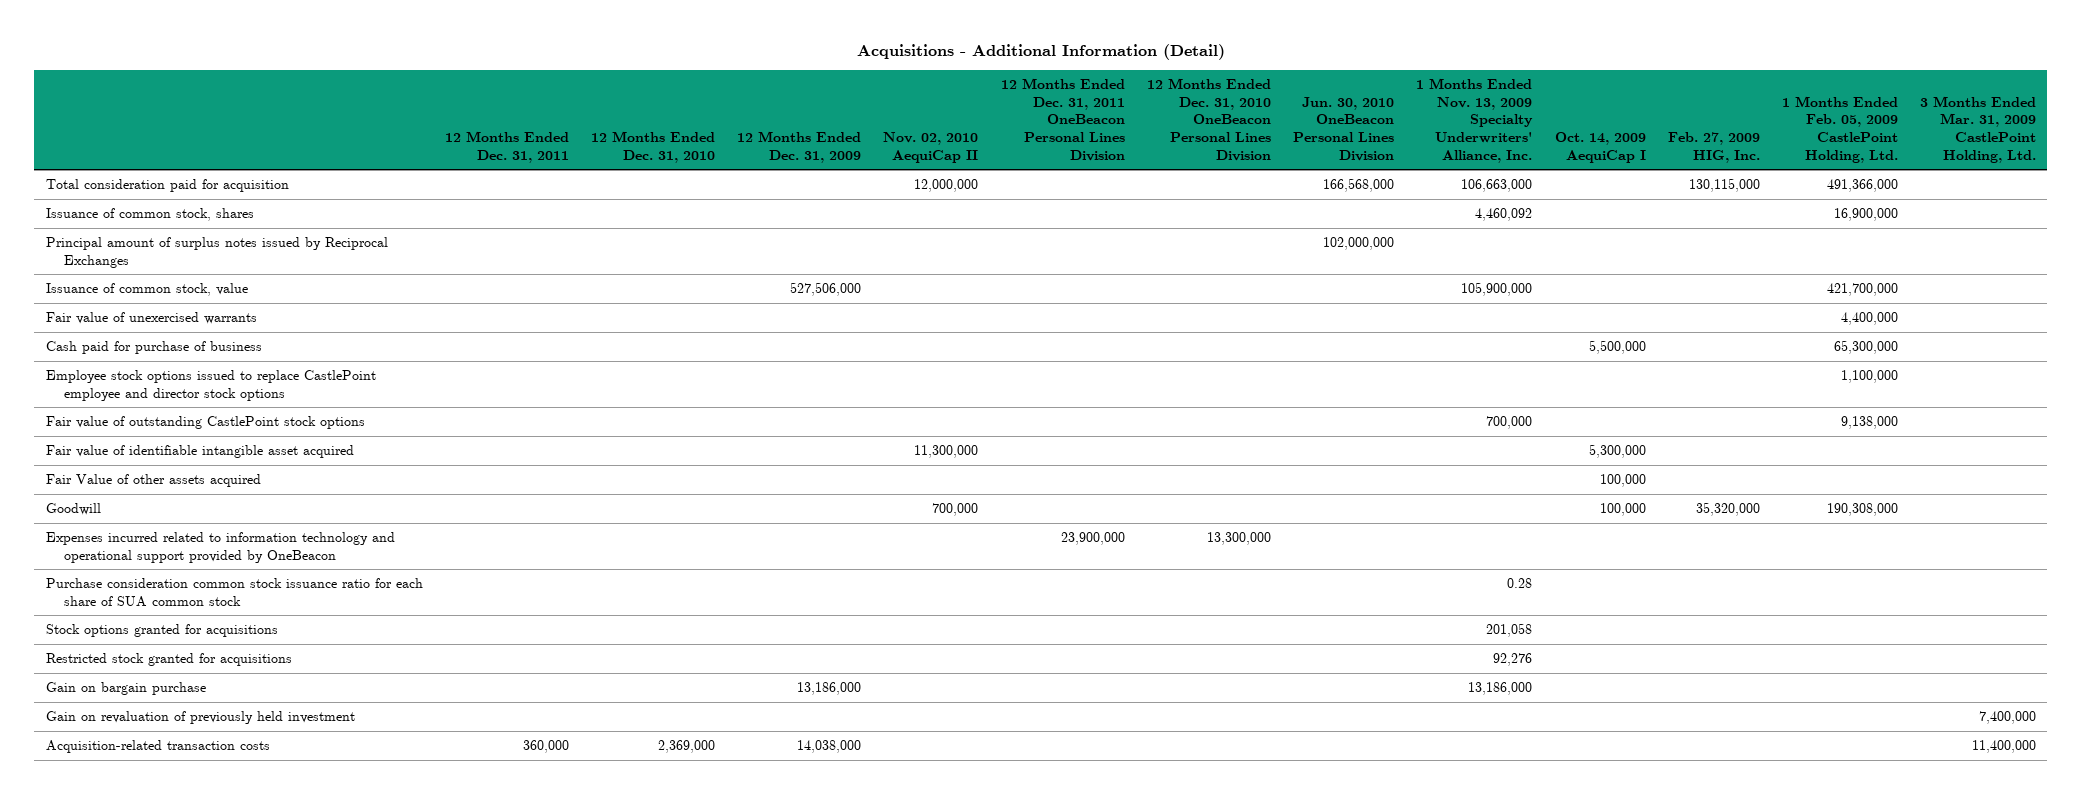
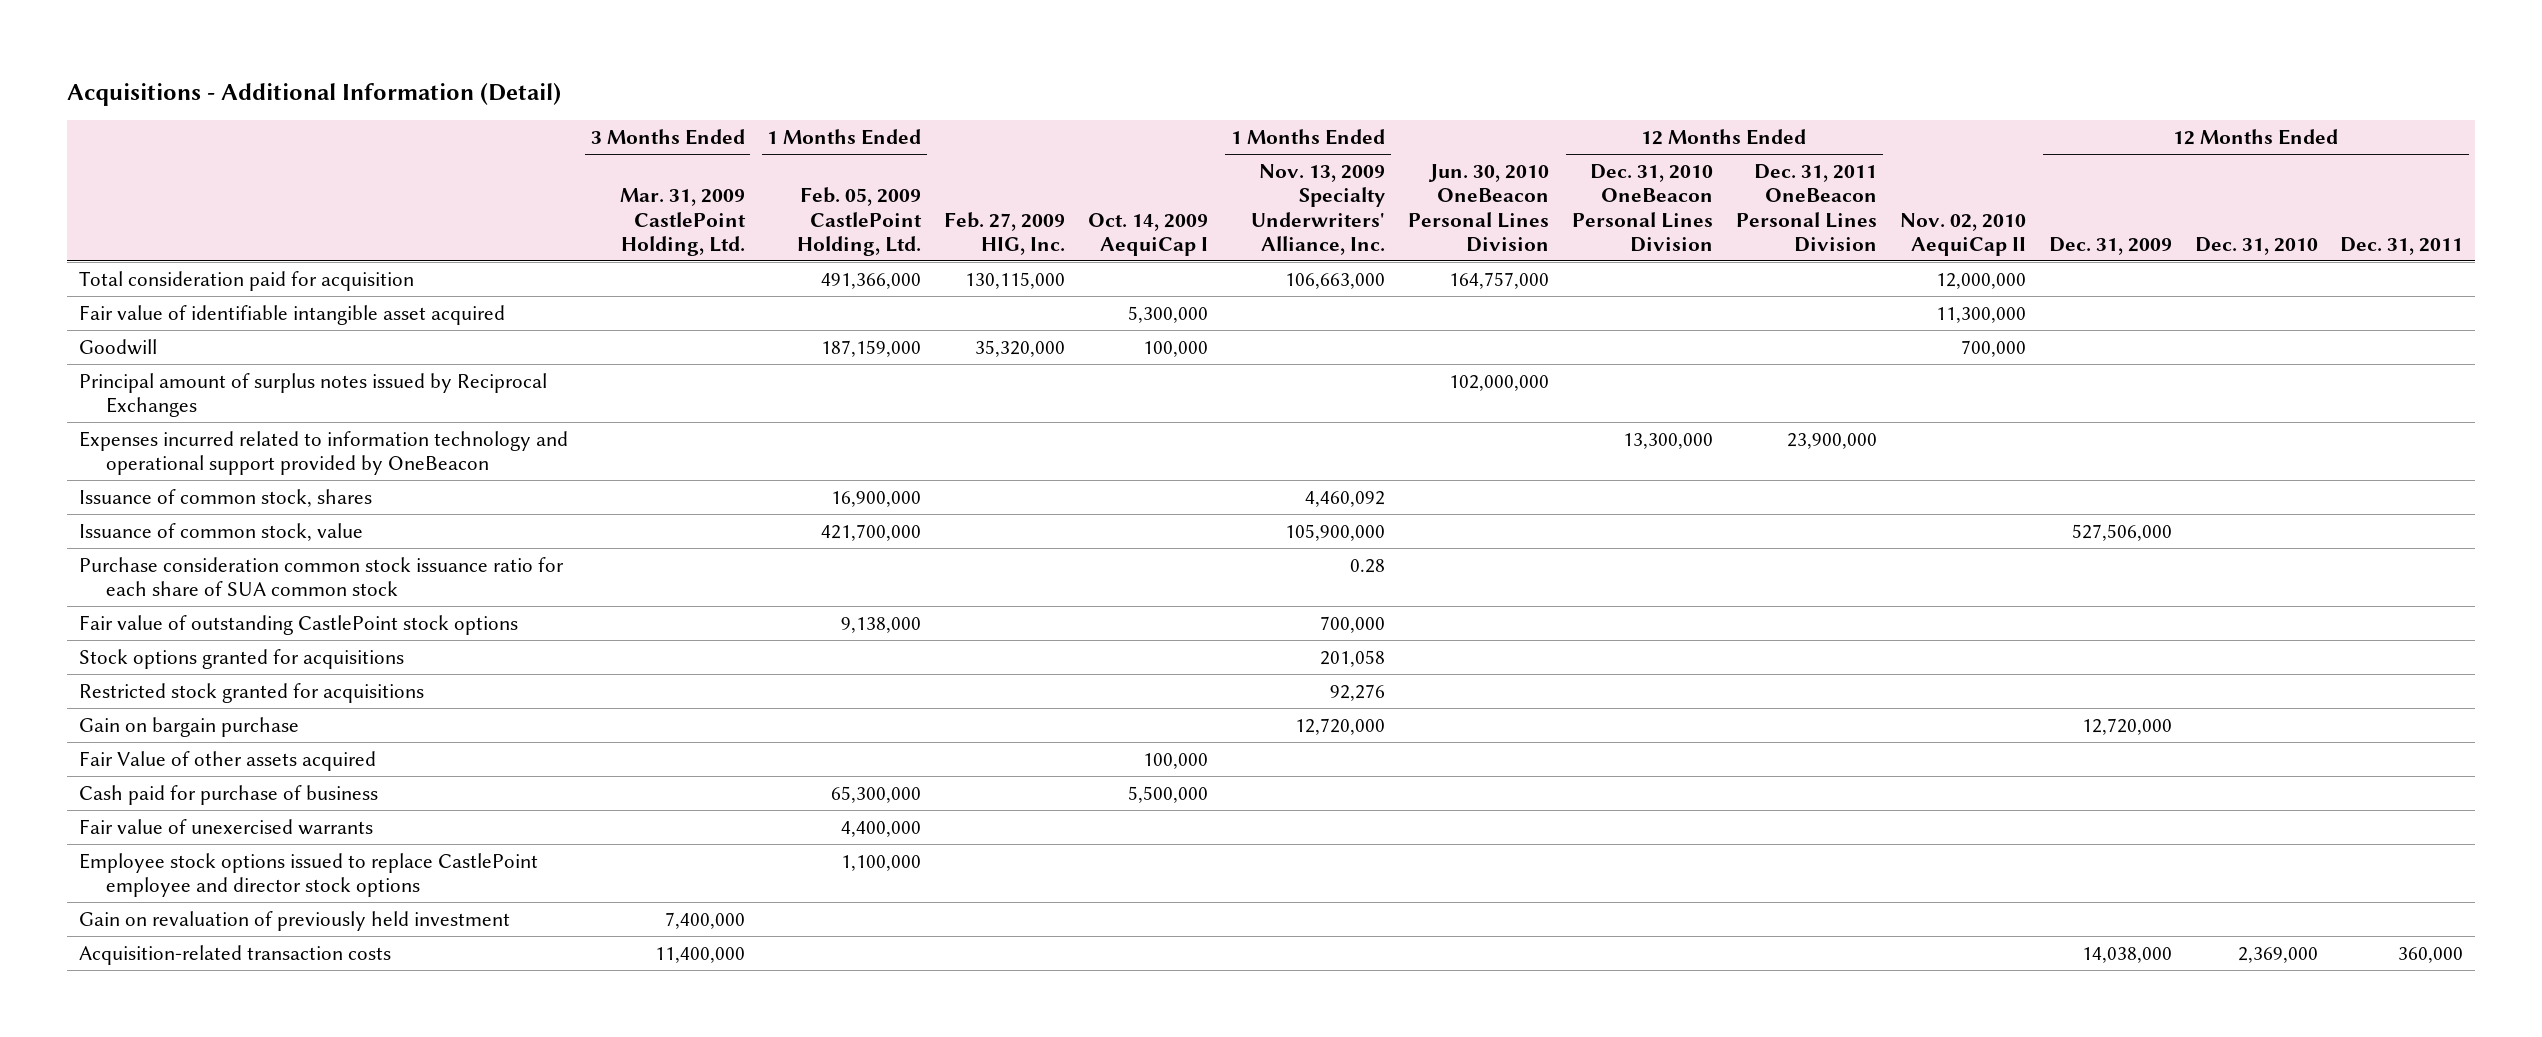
[1323,178,1395,193] 166,568,000 -> [1449,271,1550,289] 164,757,000
[1826,503,1898,517] 190,308,000 -> [821,339,922,357] 187,159,000
[45,237,388,268] Principal amount of surplus notes issued by Reciprocal Exchanges -> [78,372,547,417] Principal amount of surplus notes issued by Reciprocal Exchanges
[45,208,254,222] Issuance of common stock, shares -> [78,488,372,507] Issuance of common stock, shares
[45,283,248,297] Issuance of common stock, value -> [78,522,363,541] Issuance of common stock, value
[45,416,365,430] Fair value of outstanding CastlePoint stock options -> [78,614,518,635] Fair value of outstanding CastlePoint stock options
[797,682,862,696] 13,186,000 -> [2081,717,2172,735] 12,720,000
[1468,682,1533,696] 13,186,000 -> [1295,717,1386,735] 12,720,000
[45,474,261,488] Fair Value of other assets acquired -> [78,750,376,771] Fair Value of other assets acquired
[45,341,262,355] Cash paid for purchase of business -> [78,784,378,805] Cash paid for purchase of business
[45,312,257,325] Fair value of unexercised warrants -> [78,818,373,835] Fair value of unexercised warrants
[45,370,376,401] Employee stock options issued to replace CastlePoint employee and director stock options -> [78,852,538,897] Employee stock options issued to replace CastlePoint employee and director stock options

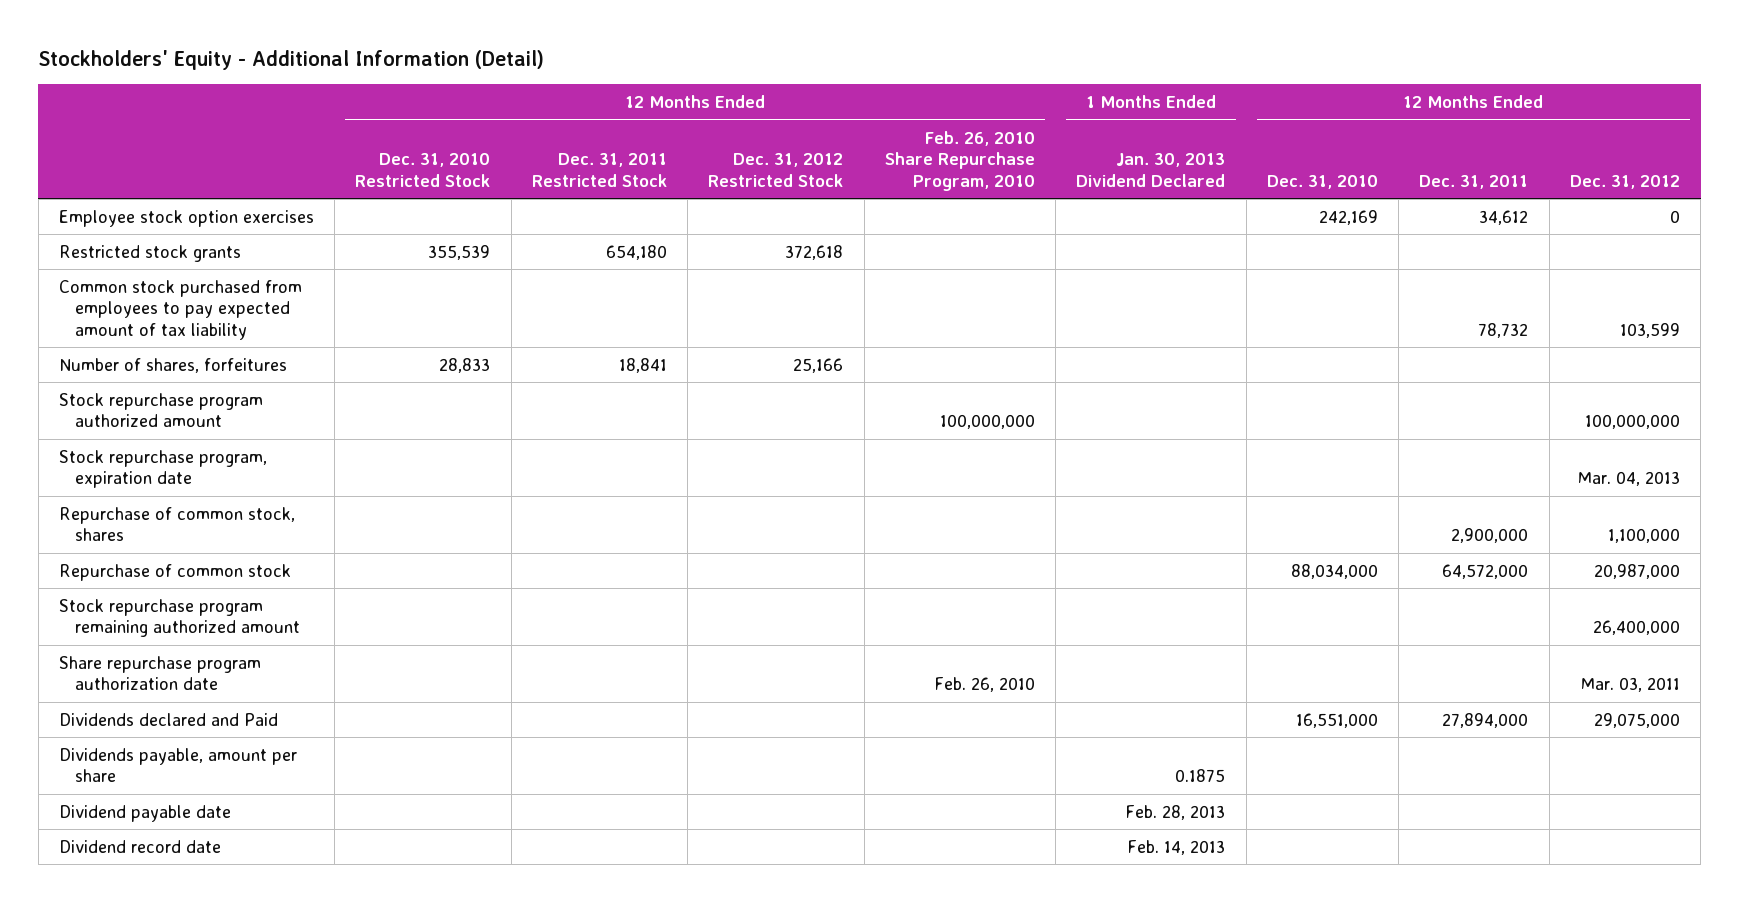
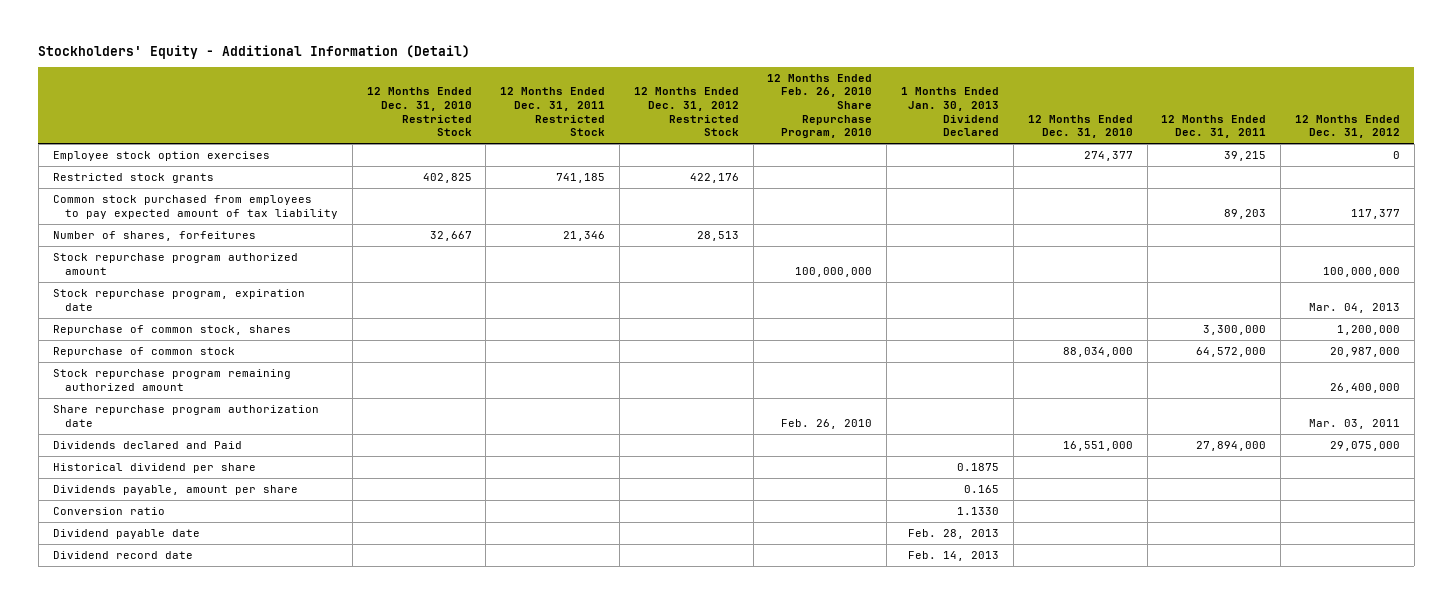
[1318,209,1378,225] 242,169 -> [1083,151,1133,162] 274,377
[1479,209,1529,225] 34,612 -> [1224,151,1267,162] 39,215
[428,244,491,260] 355,539 -> [422,173,472,184] 402,825
[605,244,667,260] 654,180 -> [556,173,606,184] 741,185
[785,244,844,260] 372,618 -> [689,173,739,184] 422,176
[1478,322,1529,338] 78,732 -> [1224,208,1267,219] 89,203
[1619,322,1680,338] 103,599 -> [1351,208,1401,219] 117,377
[439,357,491,373] 28,833 -> [429,231,472,242] 32,667
[618,357,667,373] 18,841 -> [563,231,606,242] 21,346
[793,357,844,373] 25,166 -> [696,231,739,242] 28,513
[1451,528,1529,544] 2,900,000 -> [1203,325,1267,336] 3,300,000
[1607,528,1680,544] 1,100,000 -> [1337,325,1401,336] 1,200,000
none -> [52,463,256,474] Historical dividend per share
[1175,769,1226,783] 0.1875 -> [964,485,1000,494] 0.165
none -> [52,507,165,516] Conversion ratio

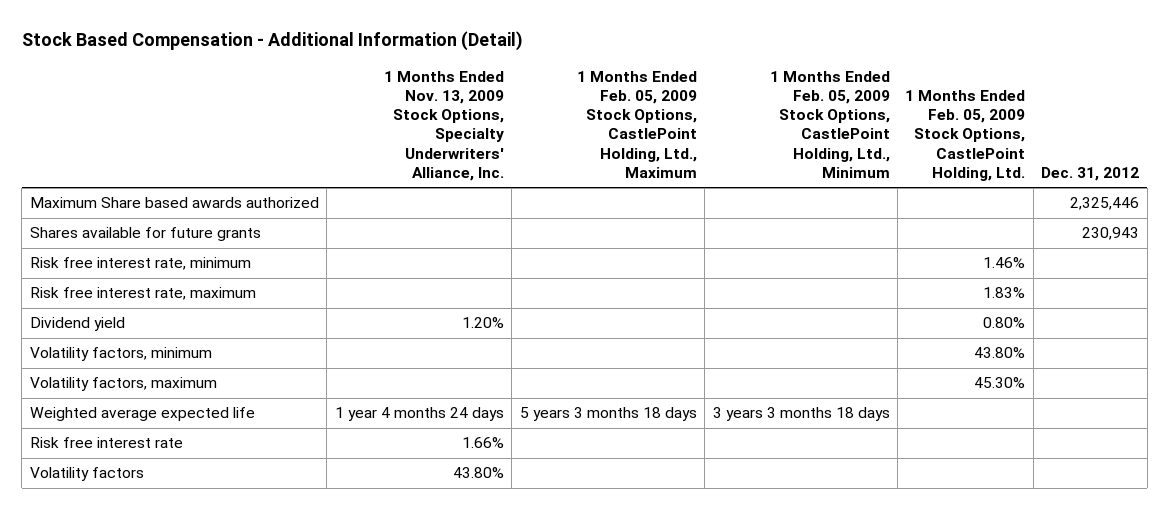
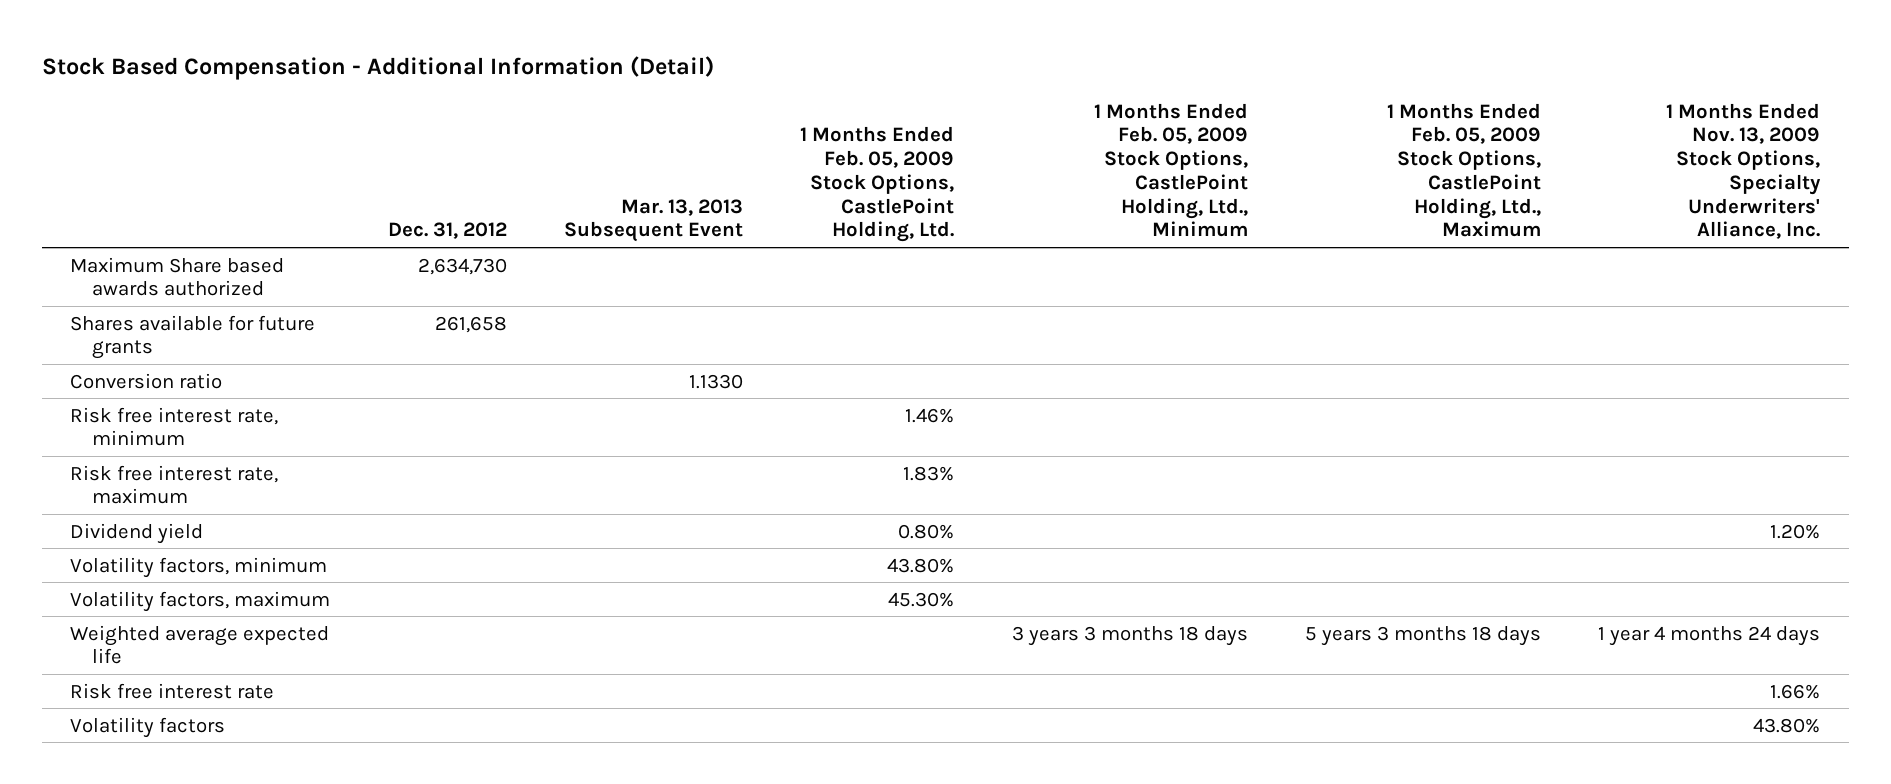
none -> [563,198,743,243] Mar. 13, 2013 Subsequent Event
[1070,197,1140,211] 2,325,446 -> [417,257,507,275] 2,634,730
[1082,227,1140,241] 230,943 -> [434,315,507,333] 261,658
none -> [70,372,223,389] Conversion ratio

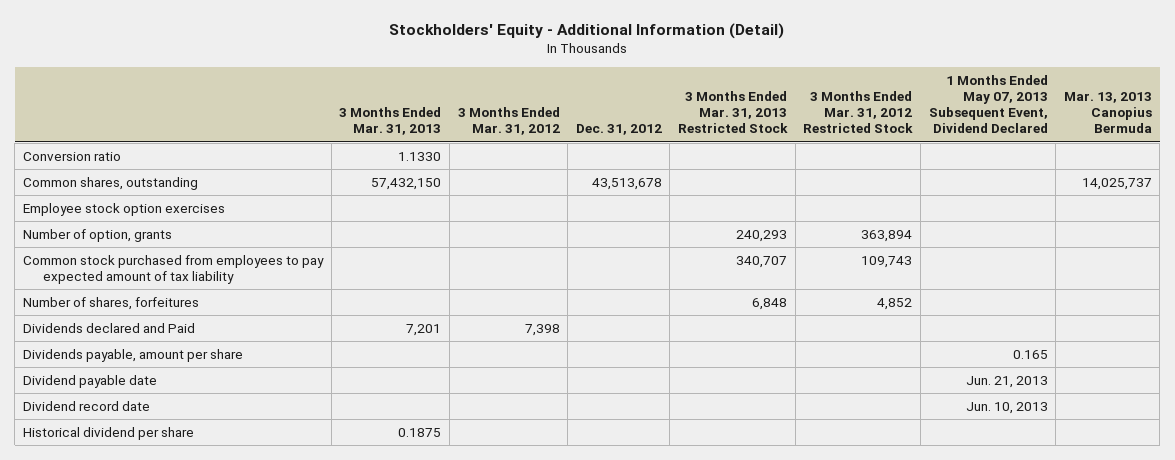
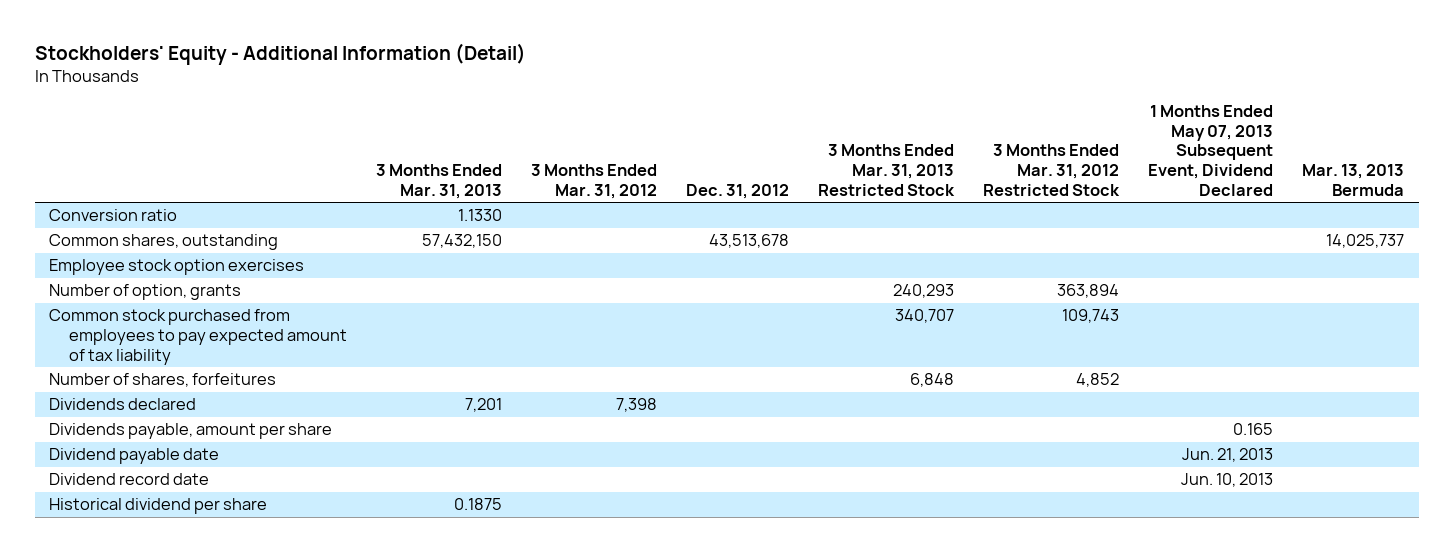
[1063,91,1152,134] Mar. 13, 2013 Canopius Bermuda -> none
none -> [1302,164,1405,196] Mar. 13, 2013 Bermuda
[22,322,195,333] Dividends declared and Paid -> [49,398,197,411] Dividends declared

